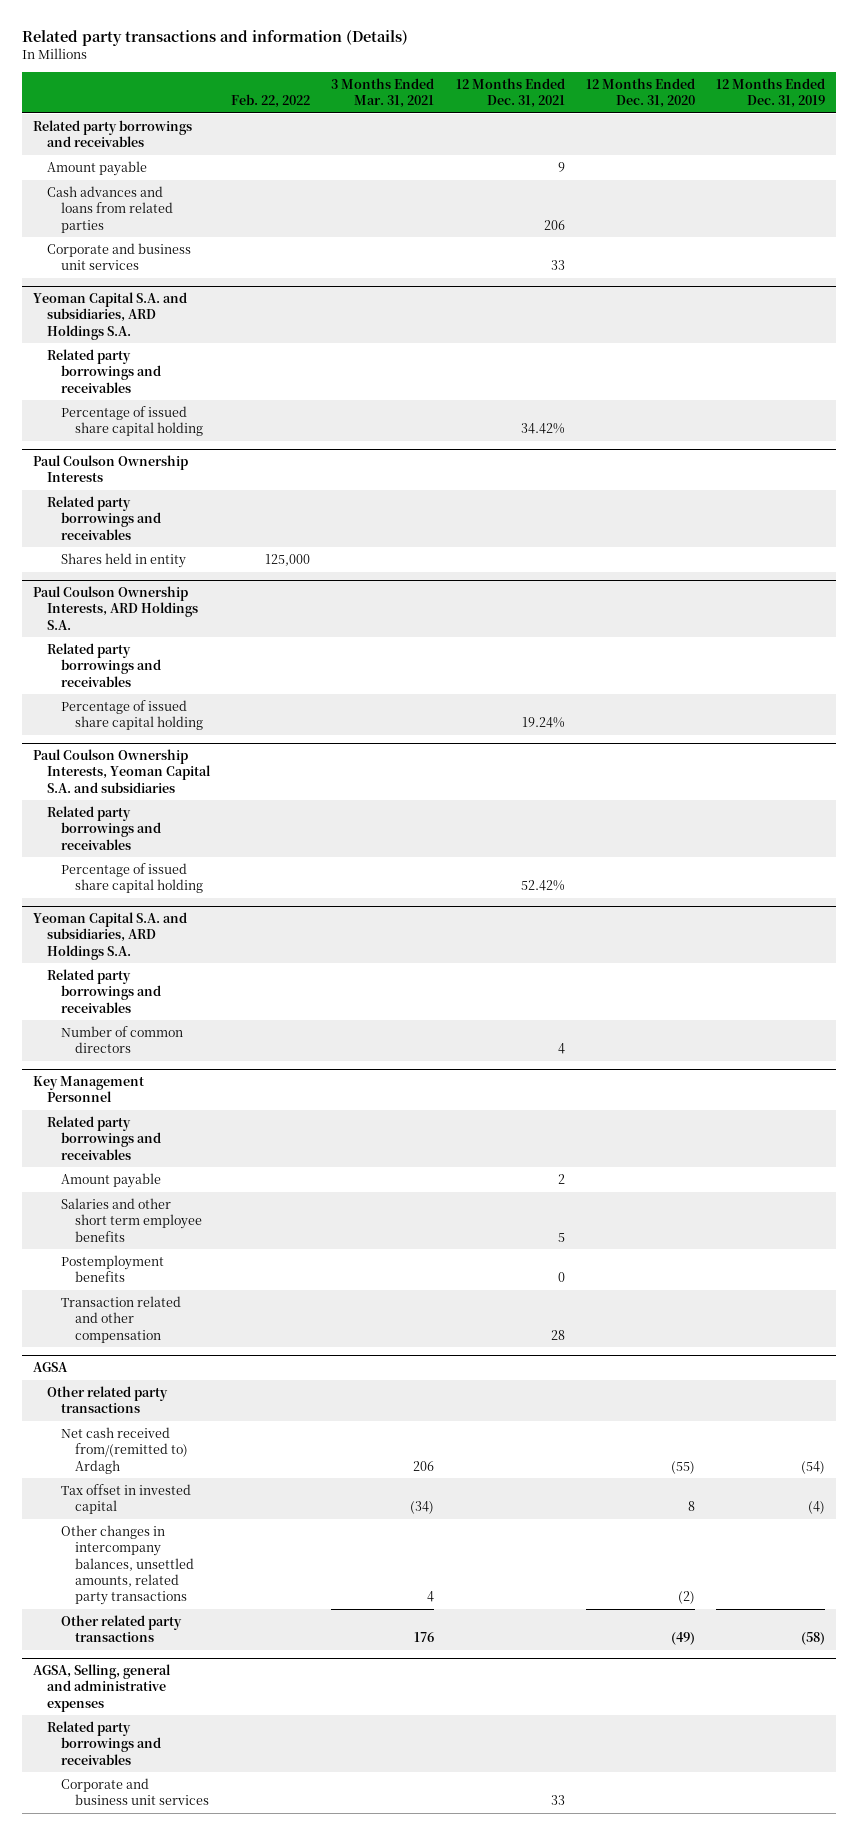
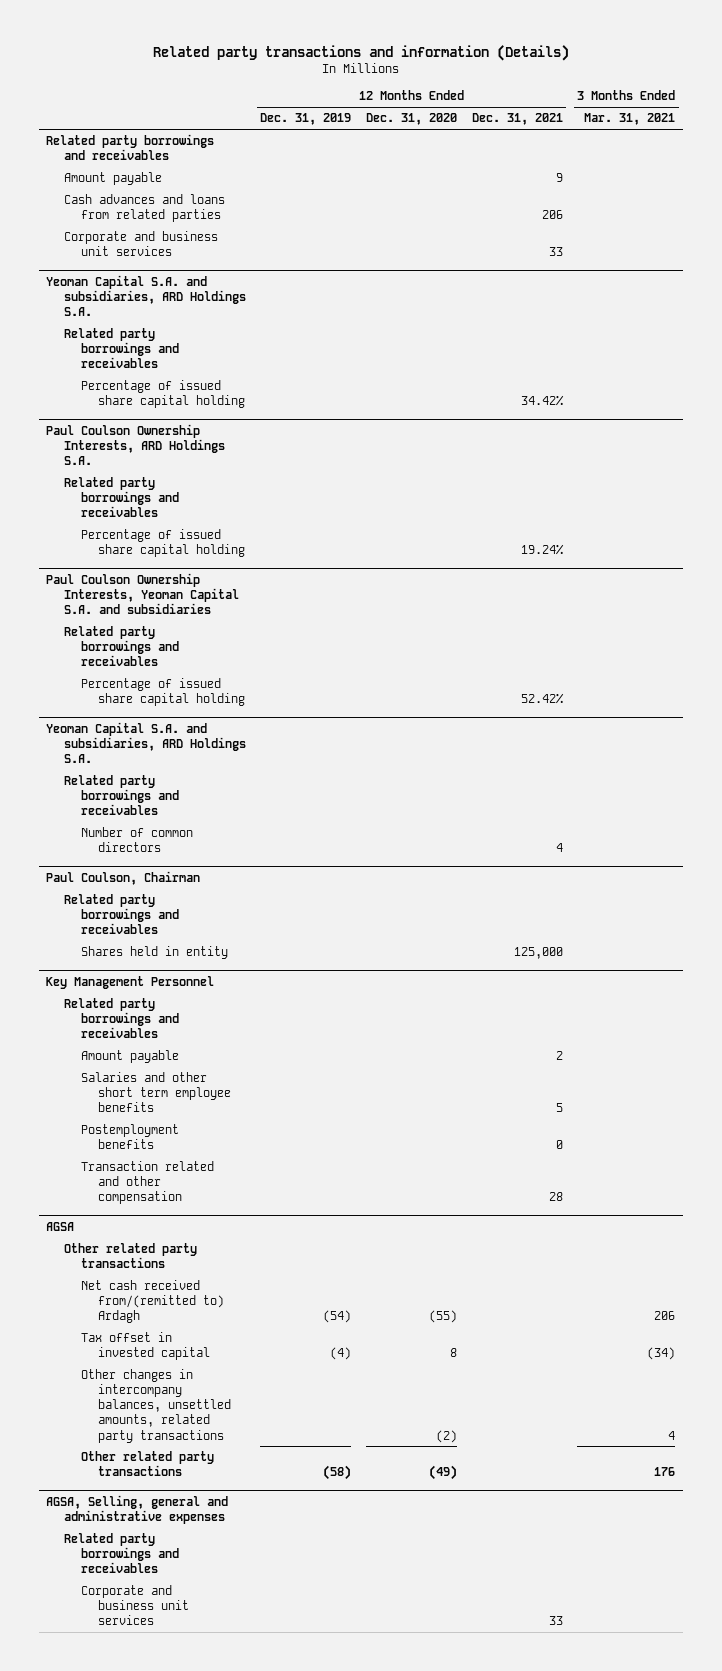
[231,94,311,109] Feb. 22, 2022 -> none
[32,455,188,483] Paul Coulson Ownership Interests -> none
[46,496,162,540] Related party borrowings and receivables -> none
[61,553,187,569] Shares held in entity -> none
none -> [46,870,201,885] Paul Coulson, Chairman
none -> [63,894,180,935] Related party borrowings and receivables
none -> [81,946,229,960] Shares held in entity

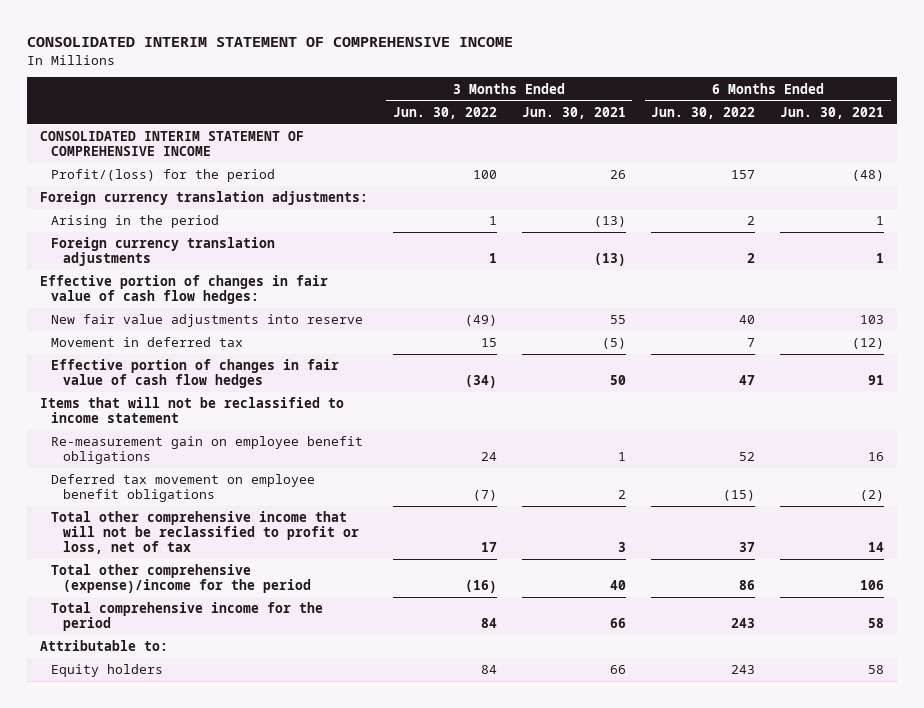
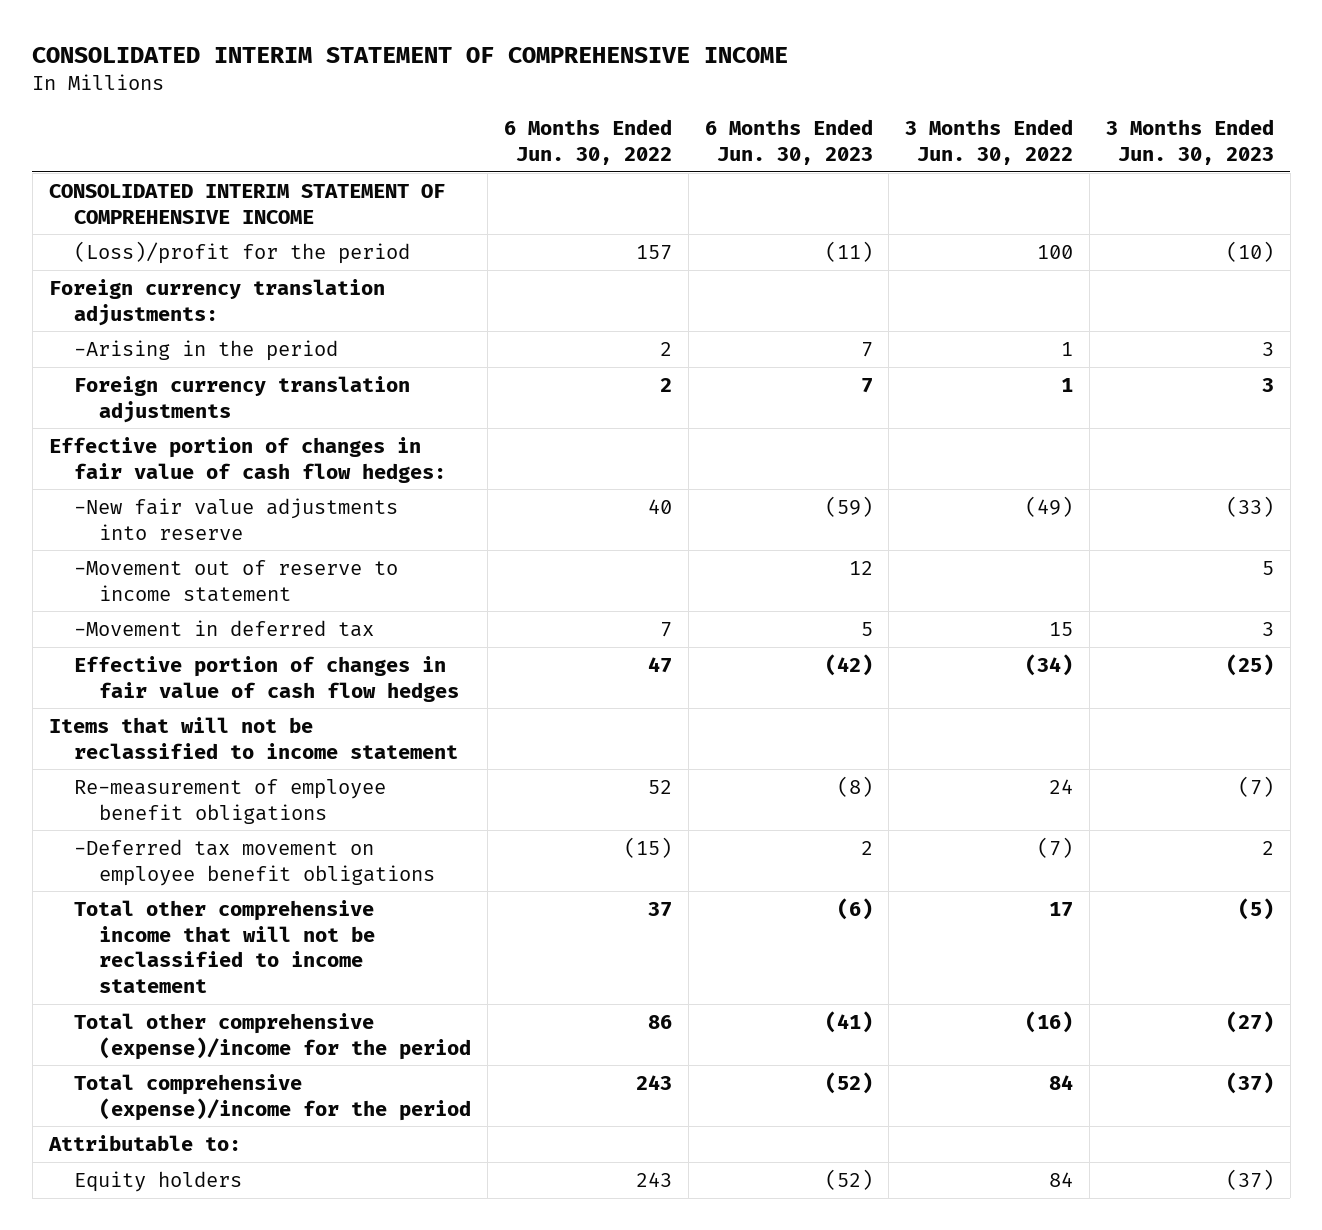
[521,106,626,119] Jun. 30, 2021 -> none
[780,106,885,119] Jun. 30, 2021 -> none
none -> [704,119,873,166] 6 Months Ended Jun. 30, 2023
none -> [1105,119,1274,166] 3 Months Ended Jun. 30, 2023
[51,169,276,183] Profit/(loss) for the period -> [73,240,410,264] (Loss)/profit for the period
[51,215,220,229] Arising in the period -> [73,339,338,361] -Arising in the period
[51,314,364,328] New fair value adjustments into reserve -> [73,497,398,540] -New fair value adjustments into reserve
none -> [73,559,398,602] -Movement out of reserve to income statement
[51,337,244,348] Movement in deferred tax -> [73,619,374,637] -Movement in deferred tax
[51,436,364,465] Re-measurement gain on employee benefit obligations -> [73,778,386,824] Re-measurement of employee benefit obligations
[51,474,316,503] Deferred tax movement on employee benefit obligations -> [73,838,436,886] -Deferred tax movement on employee benefit obligations
[51,511,359,555] Total other comprehensive income that will not be reclassified to profit or loss, net of tax -> [73,899,376,993] Total other comprehensive income that will not be reclassified to income statement
[51,602,324,632] Total comprehensive income for the period -> [73,1073,472,1121] Total comprehensive (expense)/income for the period

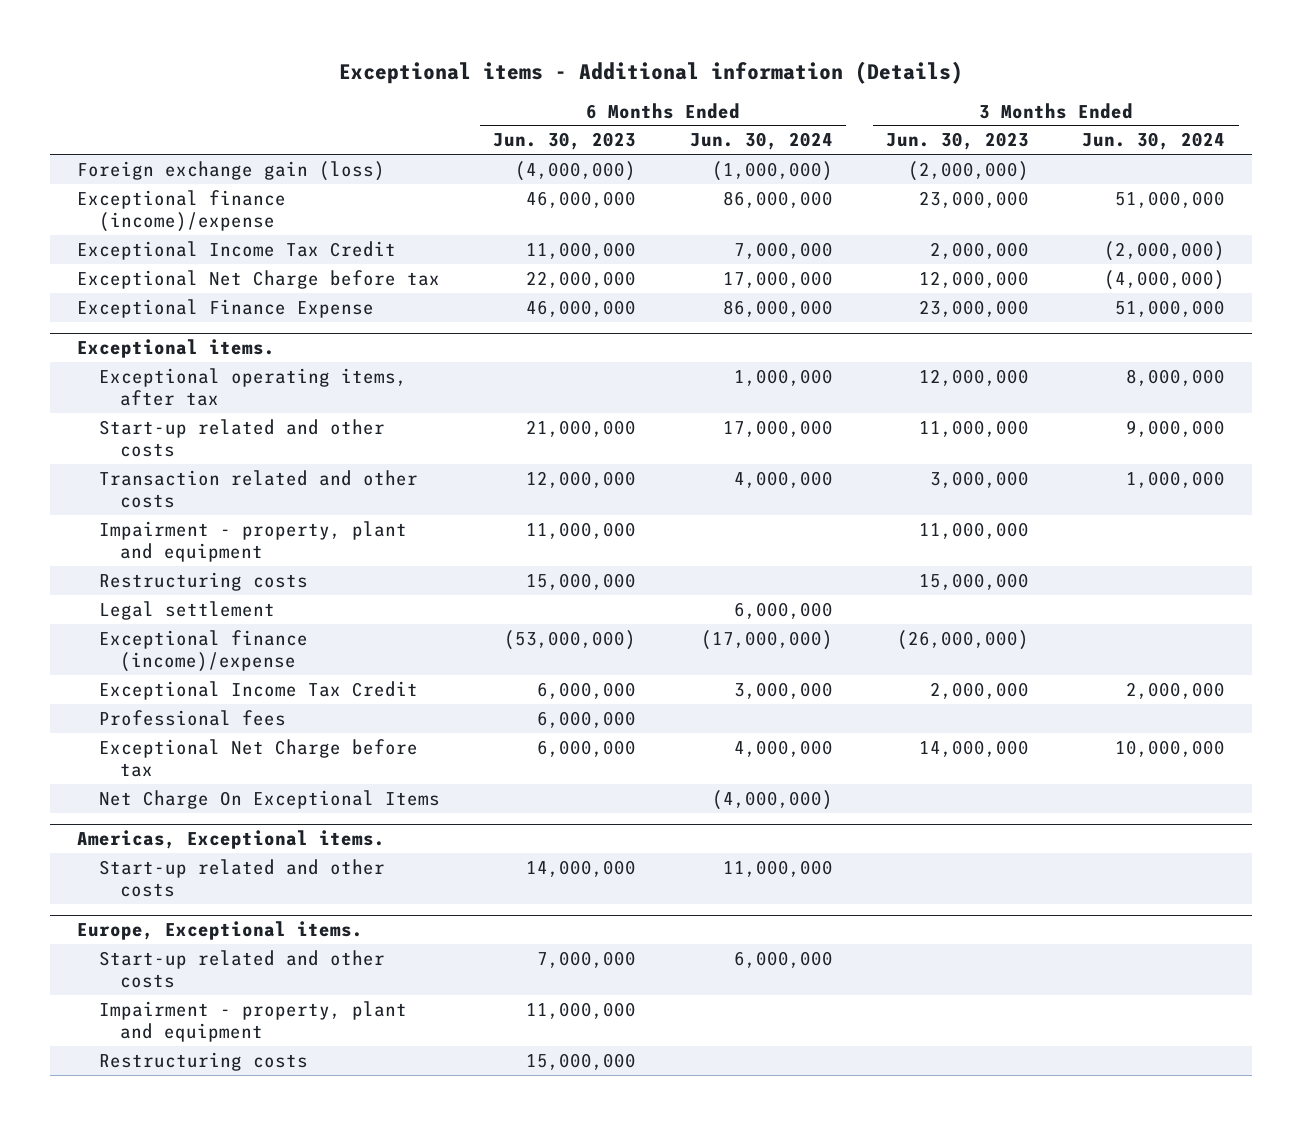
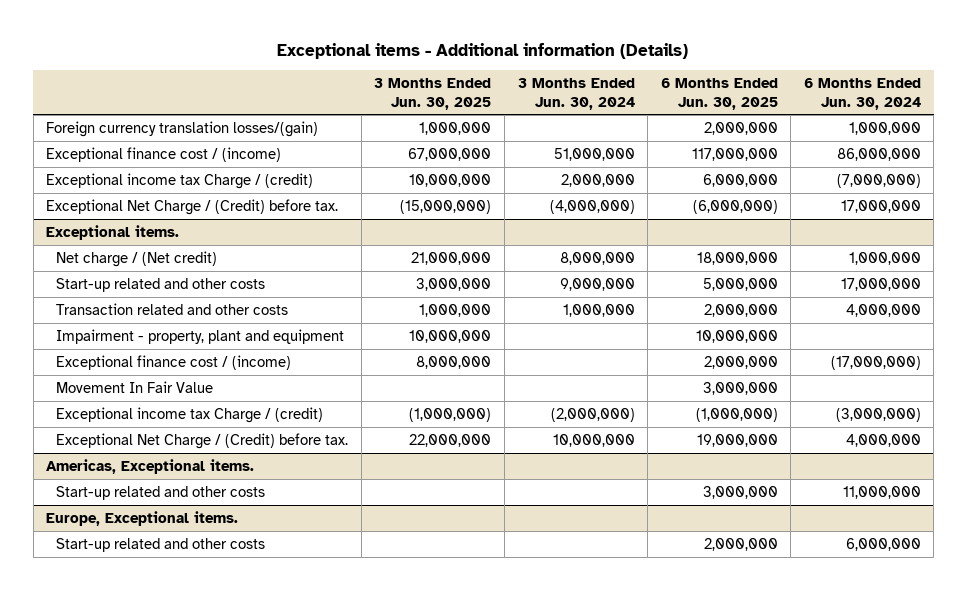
[493,132,637,151] Jun. 30, 2023 -> none
[885,132,1029,151] Jun. 30, 2023 -> none
none -> [374,77,492,110] 3 Months Ended Jun. 30, 2025
none -> [660,77,778,110] 6 Months Ended Jun. 30, 2025
[76,298,374,318] Exceptional Finance Expense -> none
[76,160,385,181] Foreign exchange gain (loss) -> [46,120,319,137] Foreign currency translation losses/(gain)
[711,160,833,181] (1,000,000) -> [848,121,921,135] 1,000,000
[76,189,286,232] Exceptional finance (income)/expense -> [46,146,282,162] Exceptional finance cost / (income)
[76,240,396,260] Exceptional Income Tax Credit -> [46,172,314,189] Exceptional income tax Charge / (credit)
[733,241,833,259] 7,000,000 -> [836,173,921,188] (7,000,000)
[1104,240,1226,261] (2,000,000) -> [560,173,635,187] 2,000,000
[76,269,440,289] Exceptional Net Charge before tax -> [46,198,339,215] Exceptional Net Charge / (Credit) before tax.
[98,367,407,406] Exceptional operating items, after tax -> [56,250,218,267] Net charge / (Net credit)
[98,571,308,591] Restructuring costs -> none
[98,600,275,620] Legal settlement -> none
[98,709,286,726] Professional fees -> none
[98,789,440,809] Net Charge On Exceptional Items -> none
[98,629,308,672] Exceptional finance (income)/expense -> [56,354,292,370] Exceptional finance cost / (income)
none -> [56,380,214,393] Movement In Fair Value
[98,680,418,700] Exceptional Income Tax Credit -> [56,406,324,423] Exceptional income tax Charge / (credit)
[733,681,833,699] 3,000,000 -> [835,407,921,422] (3,000,000)
[1126,681,1226,699] 2,000,000 -> [550,407,635,422] (2,000,000)
[98,738,418,777] Exceptional Net Charge before tax -> [56,432,349,449] Exceptional Net Charge / (Credit) before tax.
[98,1000,407,1042] Impairment - property, plant and equipment -> none
[98,1051,308,1071] Restructuring costs -> none

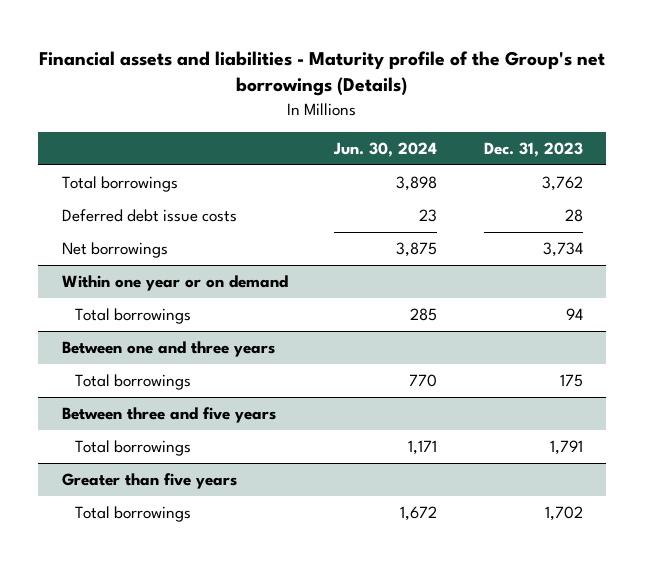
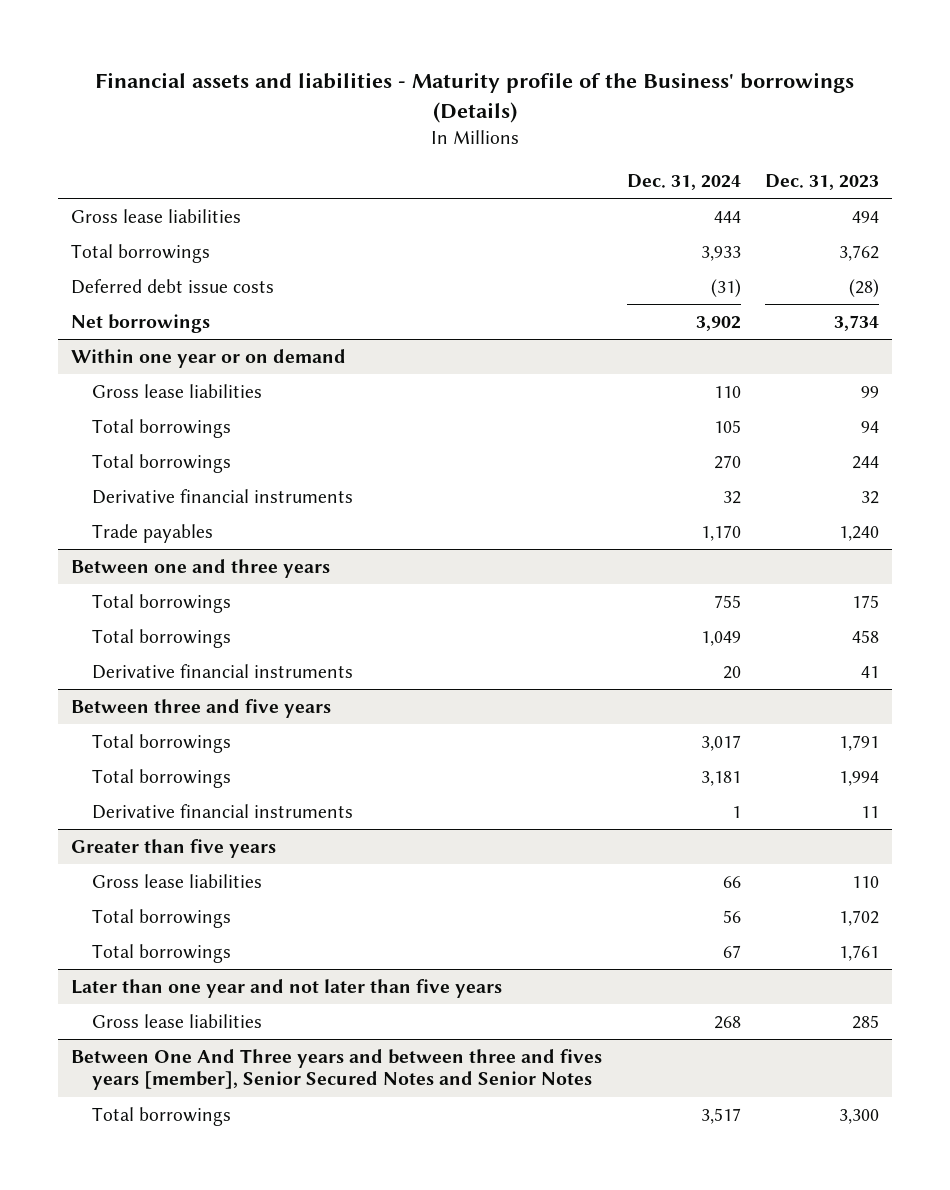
[39,50,606,97] Financial assets and liabilities - Maturity profile of the Group's net borrowings (Details) -> [95,72,855,124] Financial assets and liabilities - Maturity profile of the Business' borrowings (Details)
[333,141,438,157] Jun. 30, 2024 -> none
none -> [626,174,741,191] Dec. 31, 2024
none -> [70,208,241,223] Gross lease liabilities
[564,209,583,223] 28 -> [849,278,880,297] (28)
none -> [91,383,262,398] Gross lease liabilities
none -> [91,453,231,473] Total borrowings
none -> [91,488,353,504] Derivative financial instruments
none -> [91,523,213,543] Trade payables
none -> [91,628,231,648] Total borrowings
none -> [91,663,353,679] Derivative financial instruments
none -> [91,768,231,788] Total borrowings
none -> [91,803,353,819] Derivative financial instruments
none -> [91,873,262,888] Gross lease liabilities
none -> [91,943,231,963] Total borrowings
none -> [70,978,502,998] Later than one year and not later than five years
none -> [91,1013,262,1028] Gross lease liabilities
none -> [70,1048,602,1091] Between One And Three years and between three and fives years [member], Senior Secured Notes and Senior Notes
none -> [91,1106,231,1126] Total borrowings

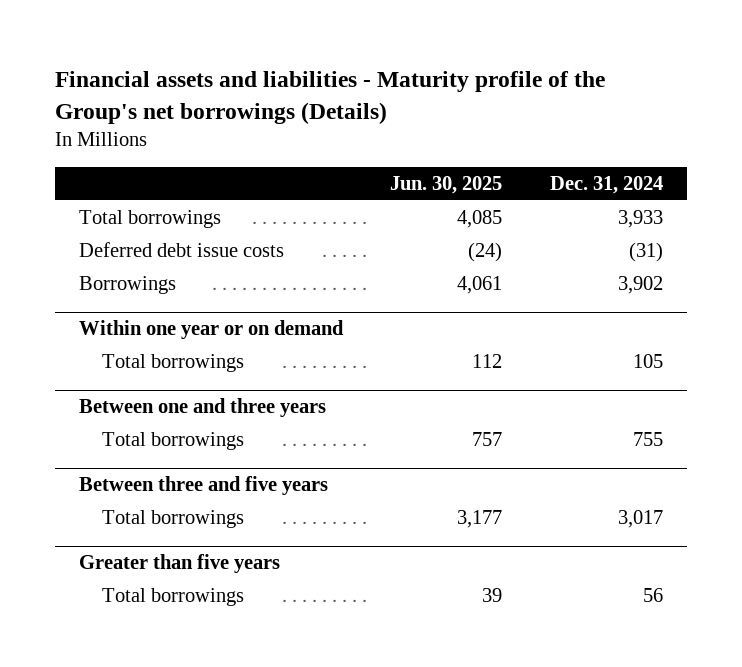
[95,72,855,124] Financial assets and liabilities - Maturity profile of the Business' borrowings (Details) -> [55,70,606,124] Financial assets and liabilities - Maturity profile of the Group's net borrowings (Details)
[765,174,880,191] Dec. 31, 2023 -> none
none -> [390,175,503,194] Jun. 30, 2025
[70,208,241,223] Gross lease liabilities -> none
[70,313,210,333] Net borrowings -> [78,275,176,294] Borrowings
[91,383,262,398] Gross lease liabilities -> none
[91,453,231,473] Total borrowings -> none
[91,488,353,504] Derivative financial instruments -> none
[91,523,213,543] Trade payables -> none
[91,628,231,648] Total borrowings -> none
[91,663,353,679] Derivative financial instruments -> none
[91,768,231,788] Total borrowings -> none
[91,803,353,819] Derivative financial instruments -> none
[91,873,262,888] Gross lease liabilities -> none
[91,943,231,963] Total borrowings -> none
[70,978,502,998] Later than one year and not later than five years -> none
[91,1013,262,1028] Gross lease liabilities -> none
[70,1048,602,1091] Between One And Three years and between three and fives years [member], Senior Secured Notes and Senior Notes -> none
[91,1106,231,1126] Total borrowings -> none

